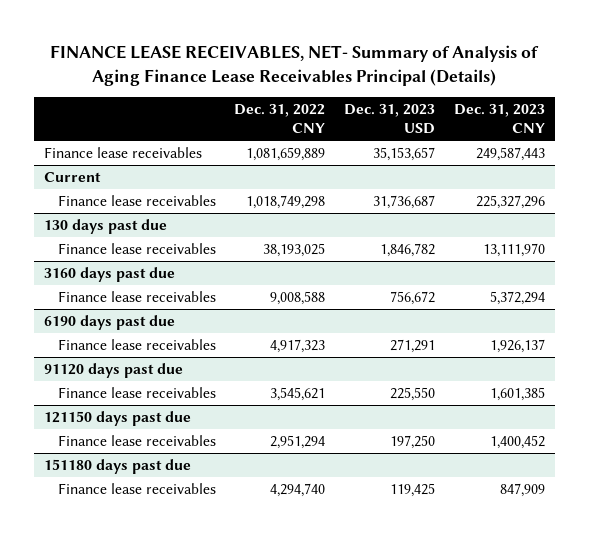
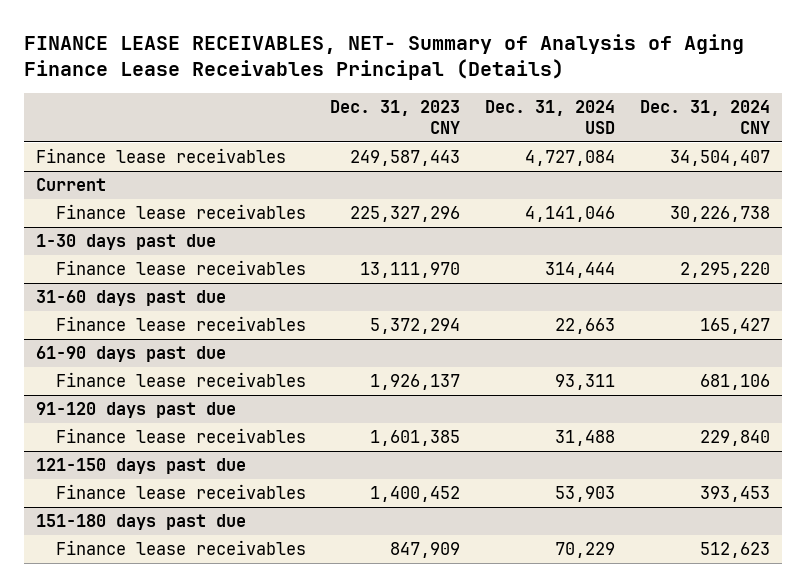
[234,104,326,133] Dec. 31, 2022 CNY -> none
[344,104,436,134] Dec. 31, 2023 USD -> none
none -> [484,100,615,134] Dec. 31, 2024 USD
none -> [639,100,770,134] Dec. 31, 2024 CNY
[43,219,167,235] 130 days past due -> [36,234,217,251] 1-30 days past due
[43,267,175,283] 3160 days past due -> [36,290,227,307] 31-60 days past due
[43,315,175,331] 6190 days past due -> [36,346,227,363] 61-90 days past due
[43,363,183,379] 91120 days past due -> [36,402,237,419] 91-120 days past due
[43,411,191,427] 121150 days past due -> [36,458,247,475] 121-150 days past due
[43,459,191,475] 151180 days past due -> [36,514,247,531] 151-180 days past due

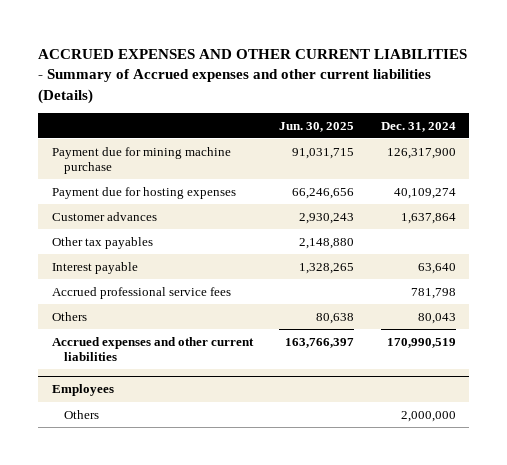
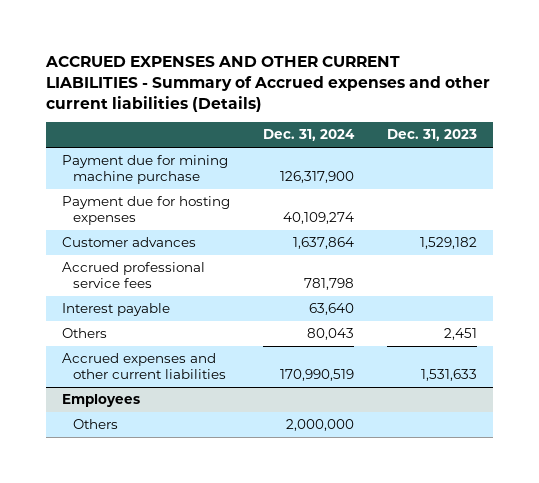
[279,121,355,132] Jun. 30, 2025 -> none
none -> [386,129,477,142] Dec. 31, 2023
[51,236,153,249] Other tax payables -> none
[51,261,138,274] Interest payable -> [61,303,170,317] Interest payable

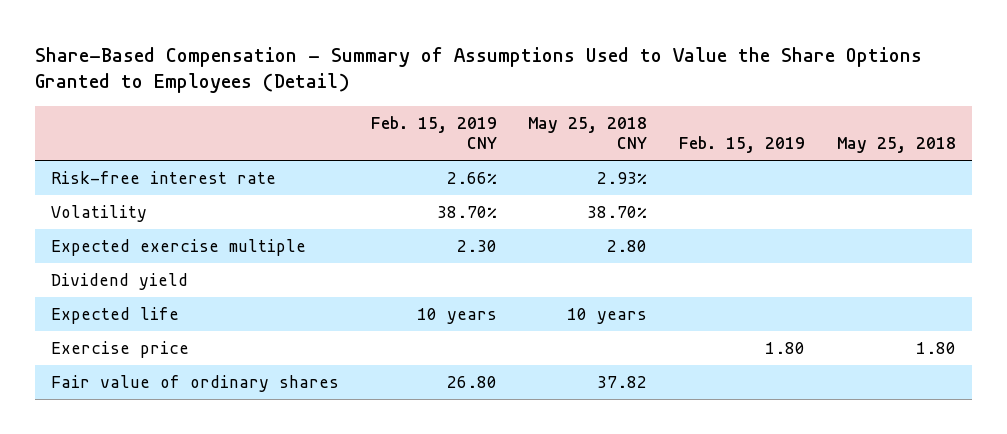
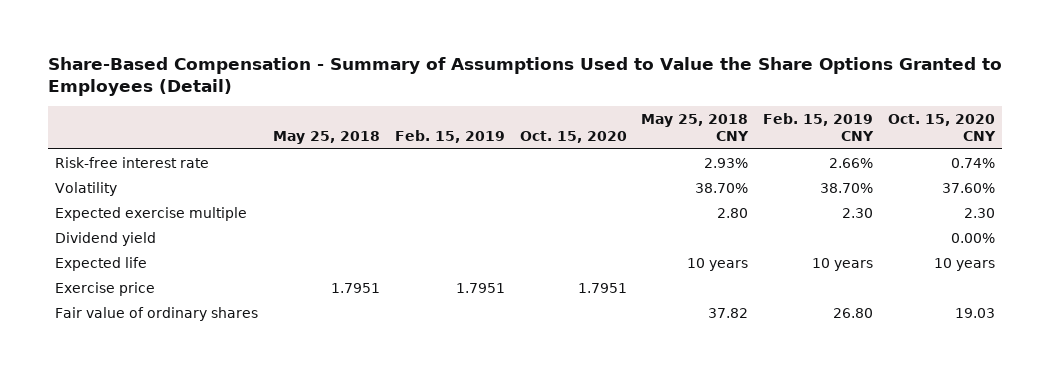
none -> [519,131,627,144] Oct. 15, 2020
none -> [888,113,997,142] Oct. 15, 2020 CNY
[765,341,806,354] 1.80 -> [455,282,505,293] 1.7951
[916,341,957,354] 1.80 -> [331,282,381,293] 1.7951

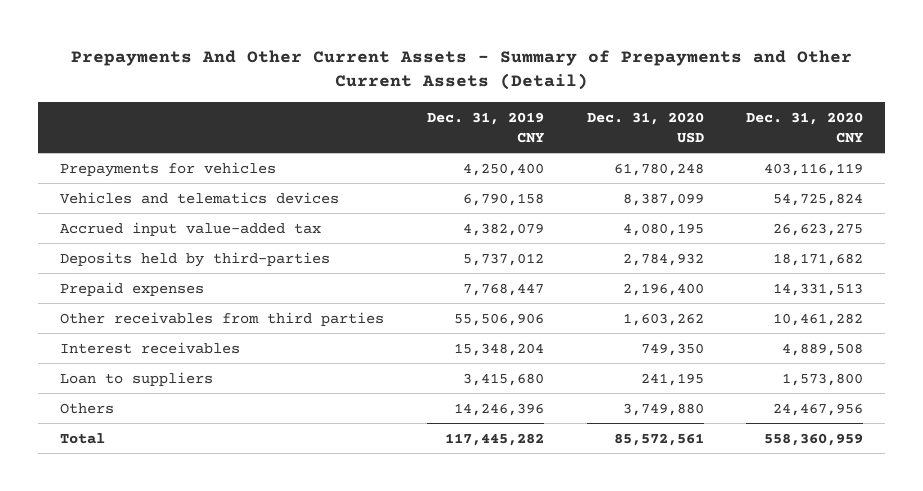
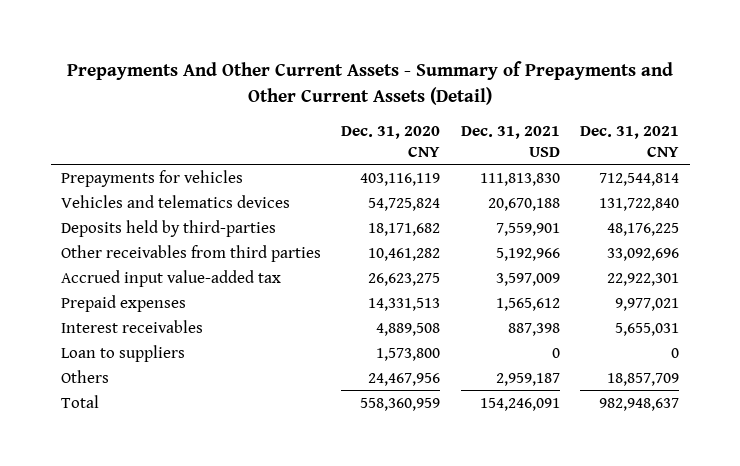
[426,111,544,143] Dec. 31, 2019 CNY -> none
[586,111,704,143] Dec. 31, 2020 USD -> none
none -> [460,125,560,157] Dec. 31, 2021 USD
none -> [580,125,680,157] Dec. 31, 2021 CNY
[59,221,321,236] Accrued input value-added tax -> [61,269,282,287] Accrued input value-added tax
[59,281,204,296] Prepaid expenses -> [61,294,187,312] Prepaid expenses

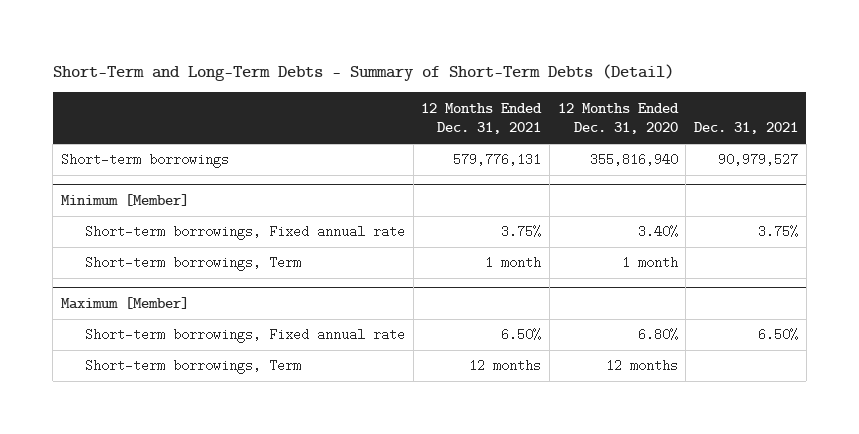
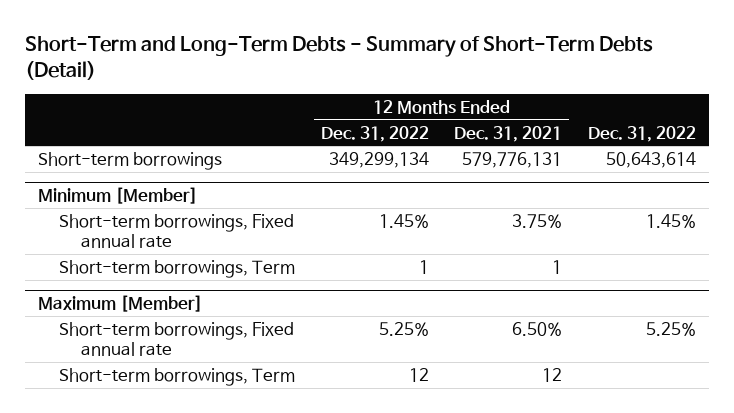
[557,102,679,135] 12 Months Ended Dec. 31, 2020 -> none
[693,122,798,135] Dec. 31, 2021 -> none
none -> [320,125,429,142] Dec. 31, 2022
none -> [588,125,697,142] Dec. 31, 2022
[485,256,542,270] 1 month -> [552,259,563,274] 1
[469,359,542,373] 12 months -> [542,367,563,382] 12

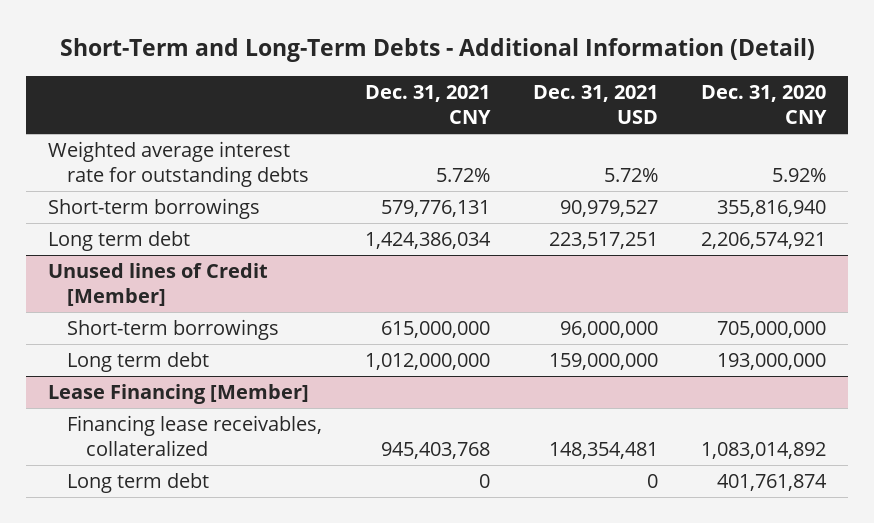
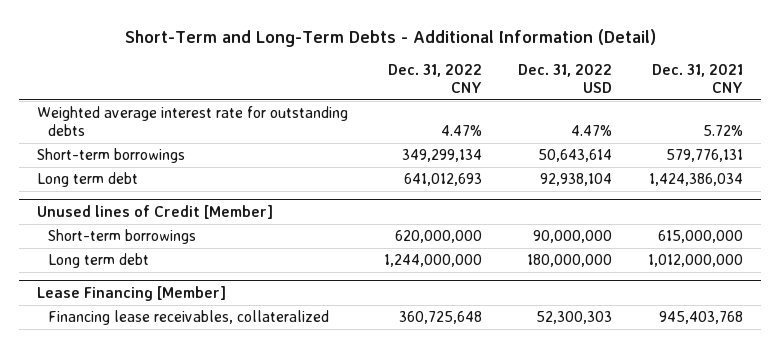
[533,85,659,124] Dec. 31, 2021 USD -> none
[701,85,828,124] Dec. 31, 2020 CNY -> none
none -> [387,64,482,94] Dec. 31, 2022 CNY
none -> [518,64,613,94] Dec. 31, 2022 USD
[66,473,209,494] Long term debt -> none

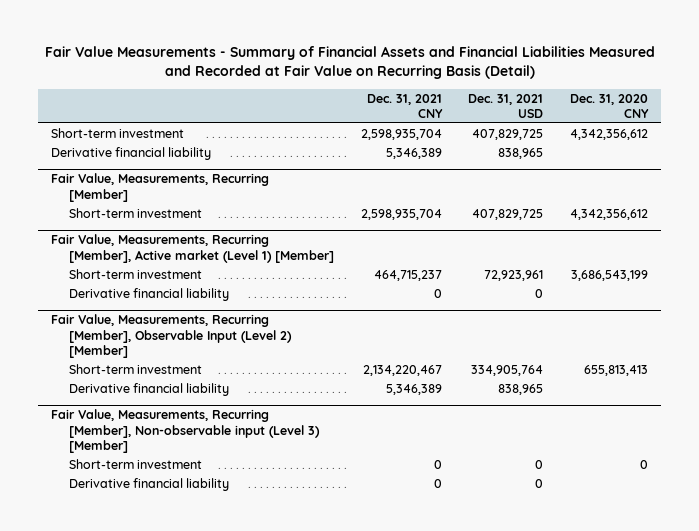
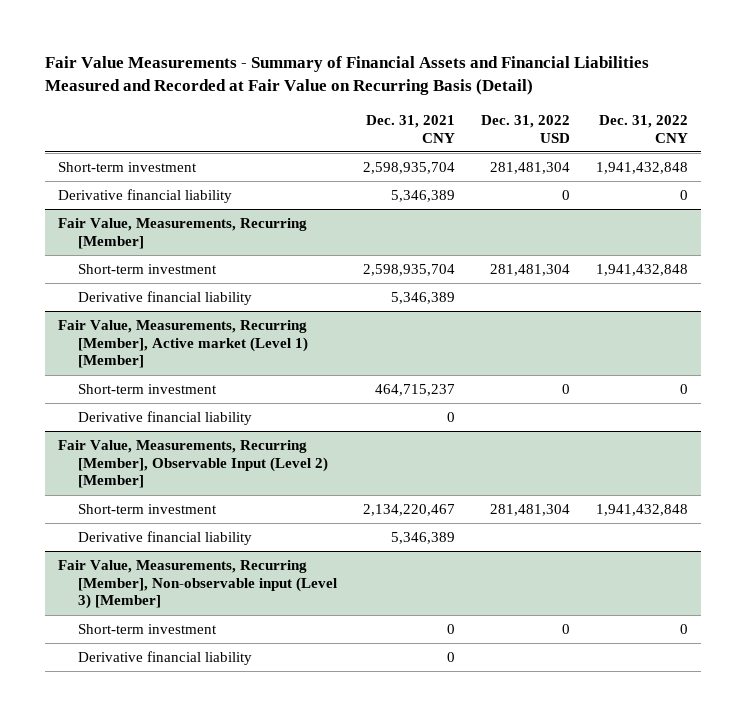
[468,93,544,118] Dec. 31, 2021 USD -> none
[569,93,649,118] Dec. 31, 2020 CNY -> none
none -> [481,114,571,143] Dec. 31, 2022 USD
none -> [599,114,689,143] Dec. 31, 2022 CNY
none -> [78,290,253,305] Derivative financial liability

